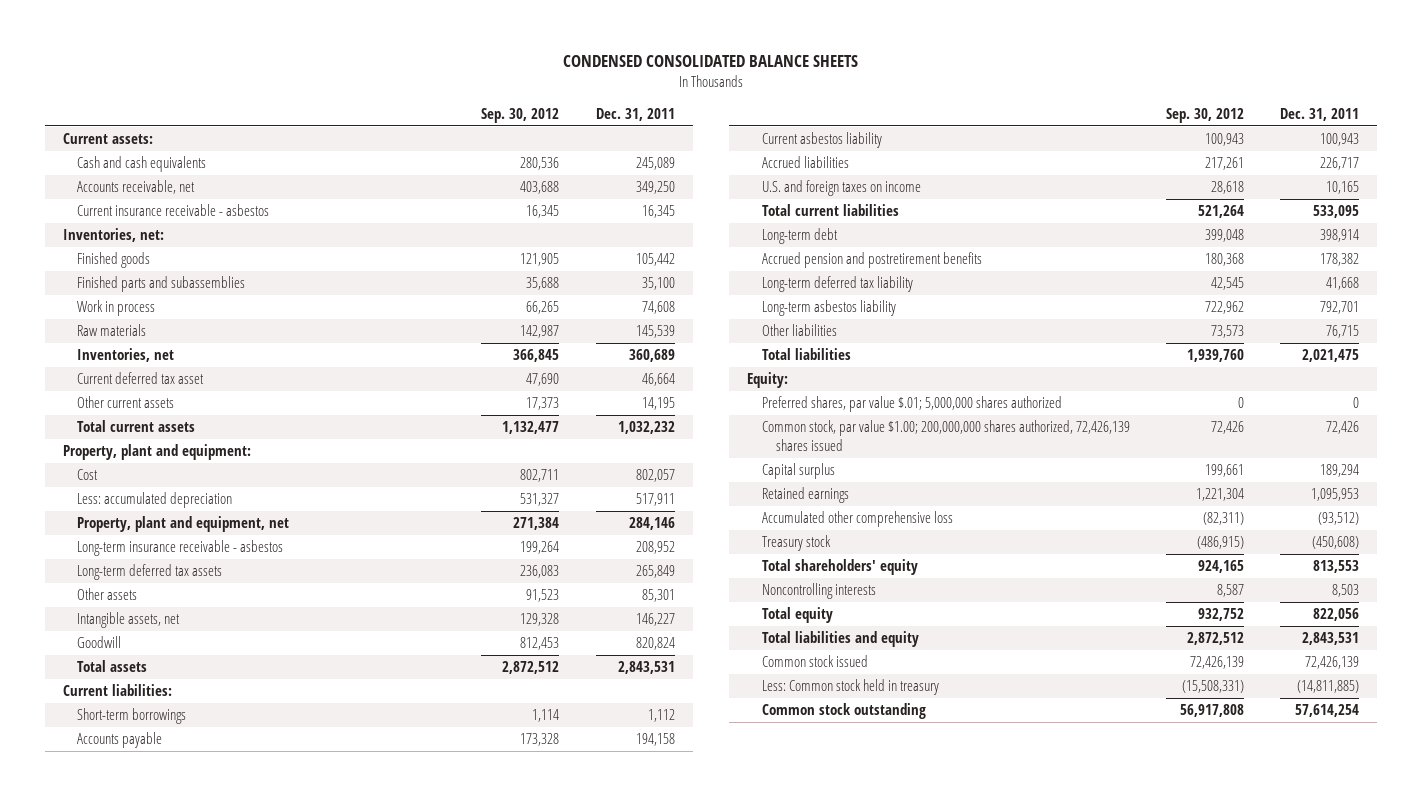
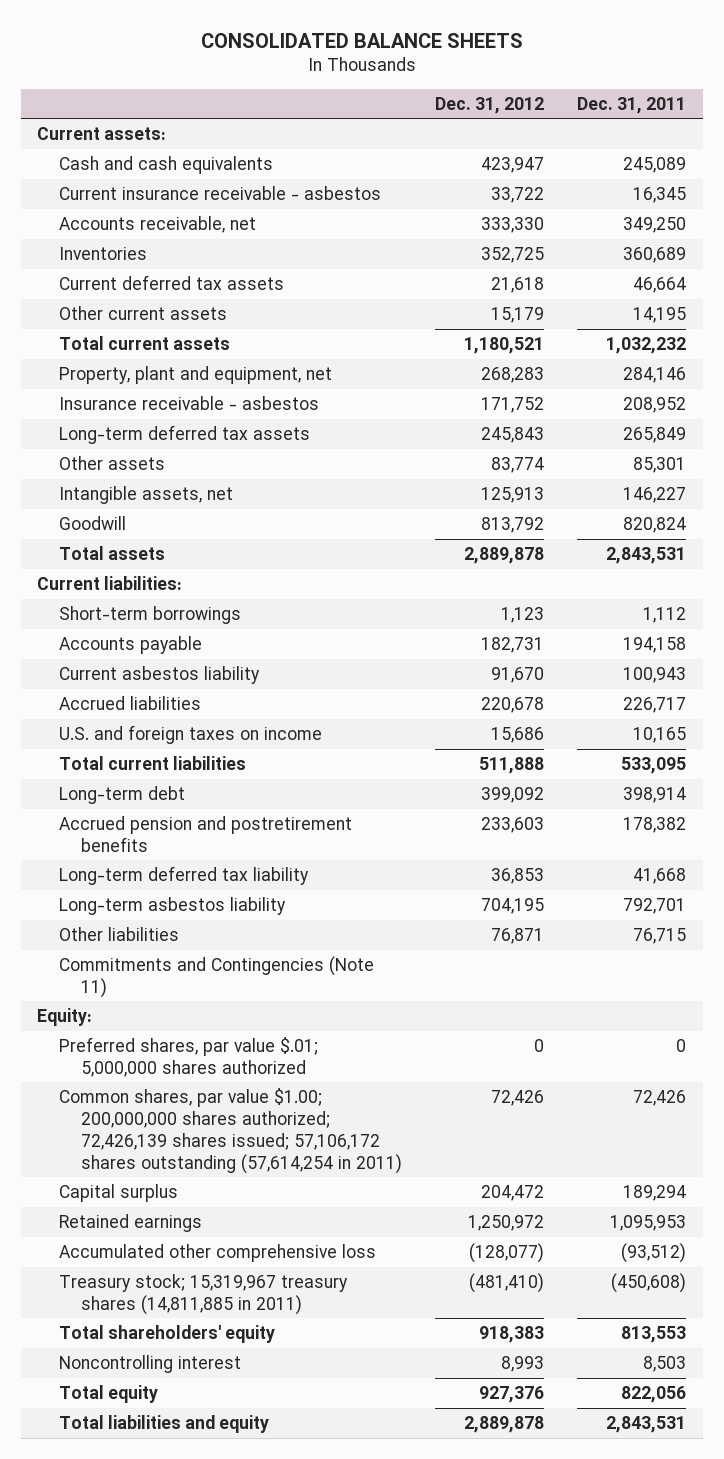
[563,55,859,68] CONDENSED CONSOLIDATED BALANCE SHEETS -> [200,32,523,48] CONSOLIDATED BALANCE SHEETS
[481,107,560,123] Sep. 30, 2012 -> none
none -> [435,96,545,114] Dec. 31, 2012
[62,228,164,243] Inventories, net: -> none
[77,252,151,269] Finished goods -> none
[77,276,246,293] Finished parts and subassemblies -> none
[77,300,156,317] Work in process -> none
[77,324,147,337] Raw materials -> none
[77,180,196,195] Accounts receivable, net -> [59,215,257,233] Accounts receivable, net
[77,348,175,363] Inventories, net -> [59,246,148,260] Inventories
[77,372,205,385] Current deferred tax asset -> [59,274,285,290] Current deferred tax assets
[62,444,251,461] Property, plant and equipment: -> none
[77,469,99,481] Cost -> none
[77,492,233,509] Less: accumulated depreciation -> none
[77,540,284,557] Long-term insurance receivable - asbestos -> [59,395,320,410] Insurance receivable - asbestos
[761,348,851,361] Total liabilities -> none
none -> [59,955,375,998] Commitments and Contingencies (Note 11)
[761,420,1130,451] Common stock, par value $1.00; 200,000,000 shares authorized, 72,426,139 shares issued -> [59,1087,403,1174] Common shares, par value $1.00; 200,000,000 shares authorized; 72,426,139 shares issued; 57,106,172 shares outstanding (57,614,254 in 2011)
[761,535,831,552] Treasury stock -> [59,1273,349,1315] Treasury stock; 15,319,967 treasury shares (14,811,885 in 2011)
[761,583,876,600] Noncontrolling interests -> [59,1354,242,1373] Noncontrolling interest
[761,655,868,668] Common stock issued -> none
[761,679,939,696] Less: Common stock held in treasury -> none
[761,703,926,720] Common stock outstanding -> none

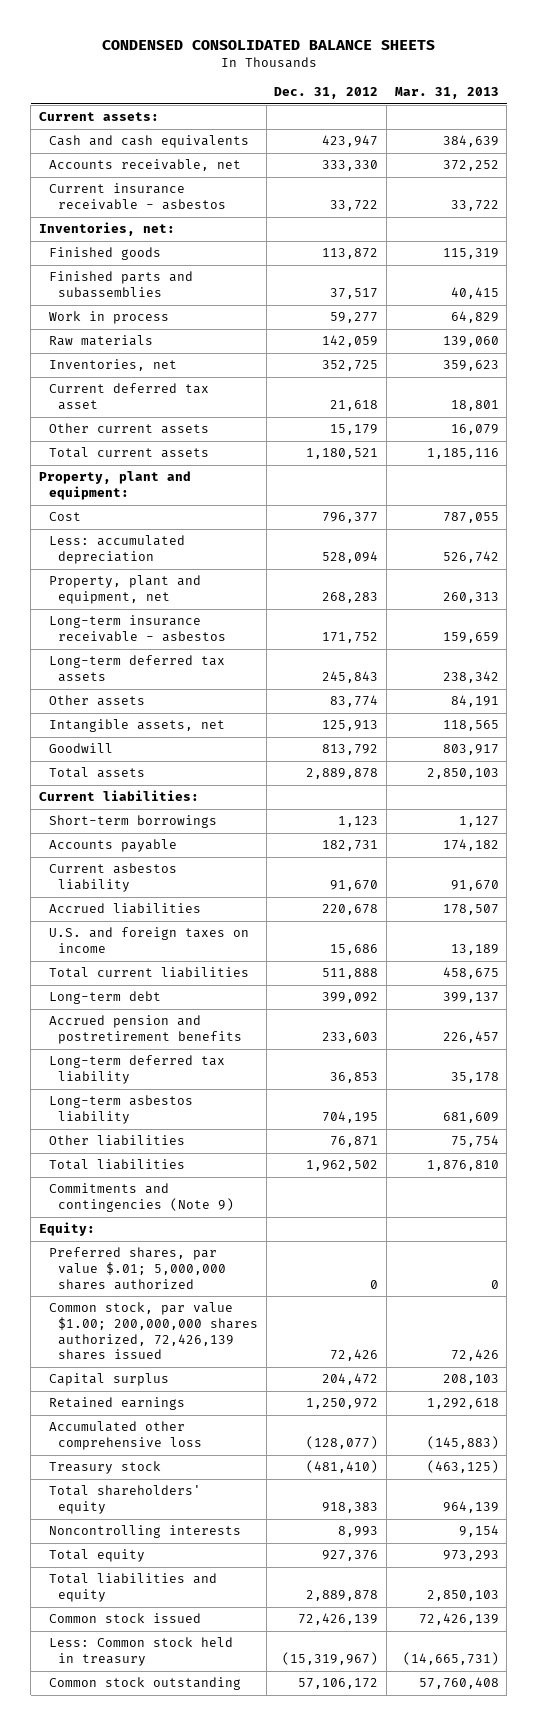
[200,32,523,48] CONSOLIDATED BALANCE SHEETS -> [101,40,435,51] CONDENSED CONSOLIDATED BALANCE SHEETS
[577,96,687,114] Dec. 31, 2011 -> none
none -> [394,86,499,99] Mar. 31, 2013
[59,185,382,200] Current insurance receivable - asbestos -> [48,183,227,211] Current insurance receivable - asbestos
none -> [38,222,175,237] Inventories, net:
none -> [48,247,161,261] Finished goods
none -> [48,271,193,299] Finished parts and subassemblies
none -> [48,311,169,325] Work in process
none -> [48,335,153,347] Raw materials
[59,246,148,260] Inventories -> [48,359,177,372] Inventories, net
[59,274,285,290] Current deferred tax assets -> [48,383,209,411] Current deferred tax asset
none -> [38,471,191,501] Property, plant and equipment:
none -> [48,512,81,522] Cost
none -> [48,535,185,565] Less: accumulated depreciation
[59,395,320,410] Insurance receivable - asbestos -> [48,615,227,643] Long-term insurance receivable - asbestos
none -> [48,1159,185,1171] Total liabilities
[59,955,375,998] Commitments and Contingencies (Note 11) -> [48,1183,235,1213] Commitments and contingencies (Note 9)
[59,1087,403,1174] Common shares, par value $1.00; 200,000,000 shares authorized; 72,426,139 shares issued; 57,106,172 shares outstanding (57,614,254 in 2011) -> [48,1302,259,1361] Common stock, par value $1.00; 200,000,000 shares authorized, 72,426,139 shares issued
[59,1273,349,1315] Treasury stock; 15,319,967 treasury shares (14,811,885 in 2011) -> [48,1461,161,1475] Treasury stock
[59,1354,242,1373] Noncontrolling interest -> [48,1525,241,1539] Noncontrolling interests
none -> [48,1613,201,1624] Common stock issued
none -> [48,1637,233,1667] Less: Common stock held in treasury
none -> [48,1677,241,1691] Common stock outstanding

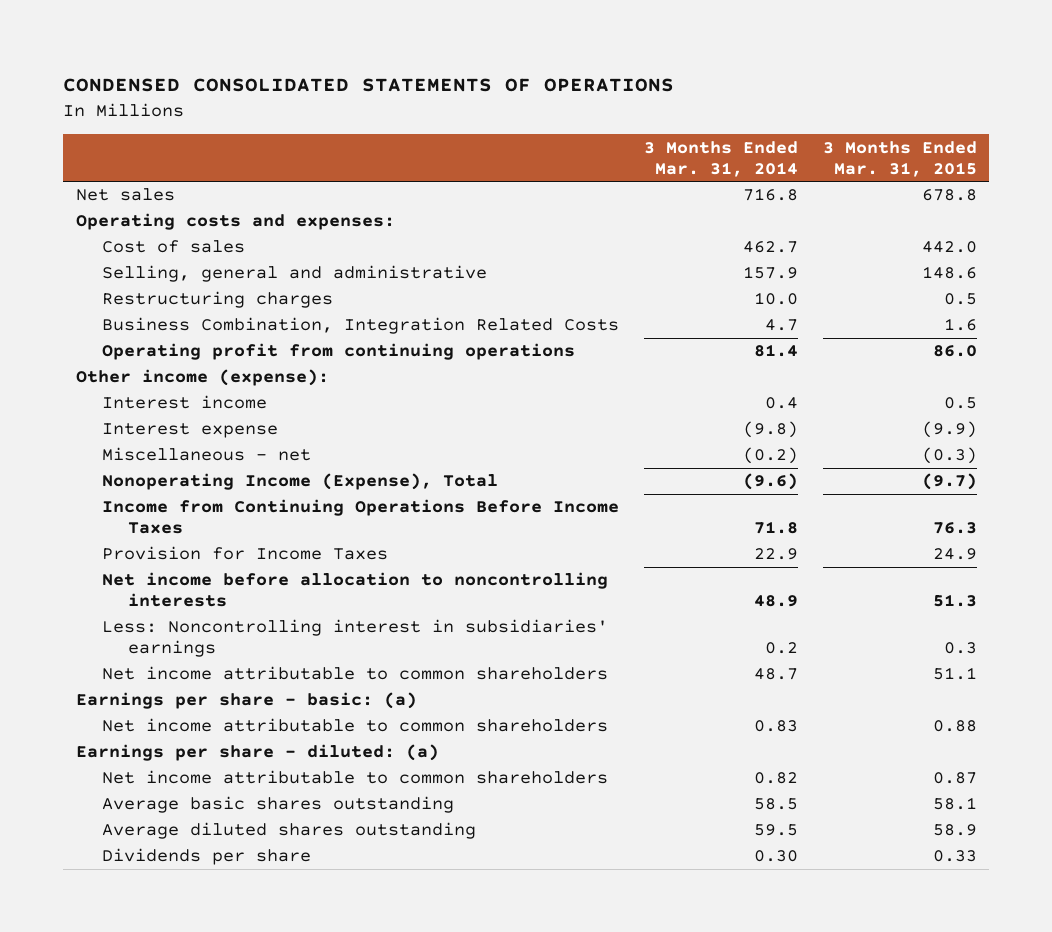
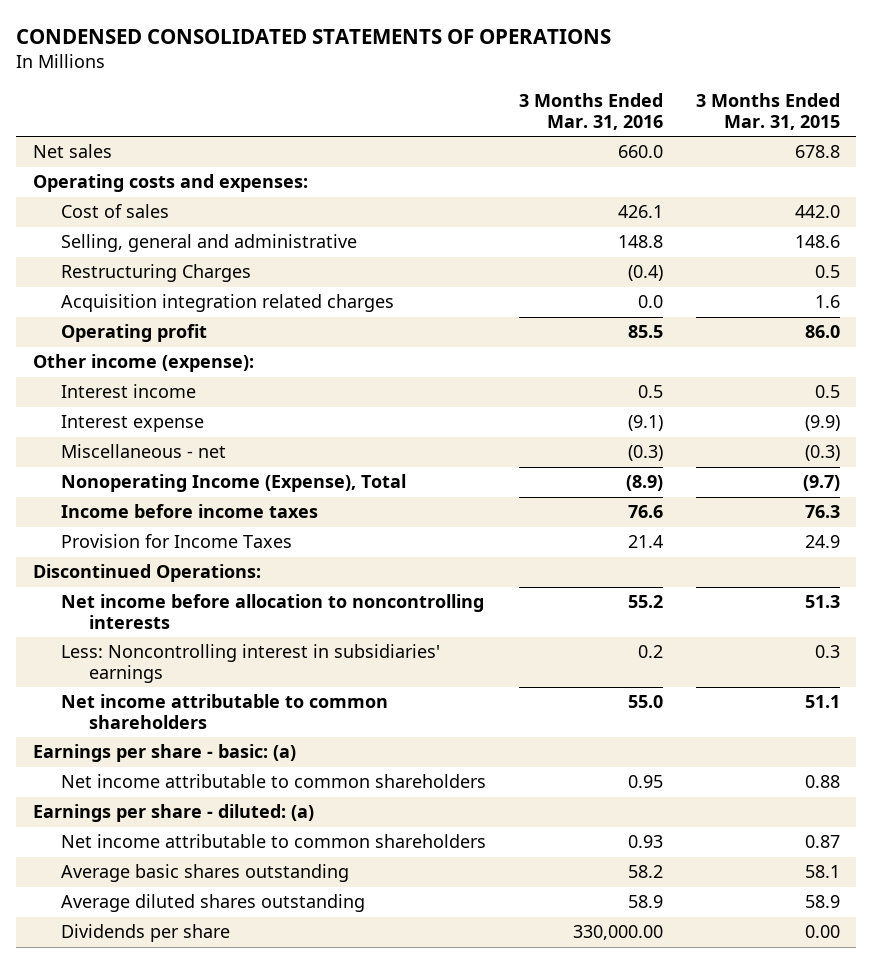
[643,140,798,177] 3 Months Ended Mar. 31, 2014 -> none
none -> [518,93,663,130] 3 Months Ended Mar. 31, 2016
[101,291,333,309] Restructuring charges -> [60,264,251,283] Restructuring Charges
[101,317,619,335] Business Combination, Integration Related Costs -> [60,294,394,313] Acquisition integration related charges
[101,343,575,361] Operating profit from continuing operations -> [60,324,207,343] Operating profit
[101,499,619,535] Income from Continuing Operations Before Income Taxes -> [60,504,318,519] Income before income taxes
none -> [32,564,261,583] Discontinued Operations:
[932,850,977,863] 0.33 -> [804,925,840,939] 0.00

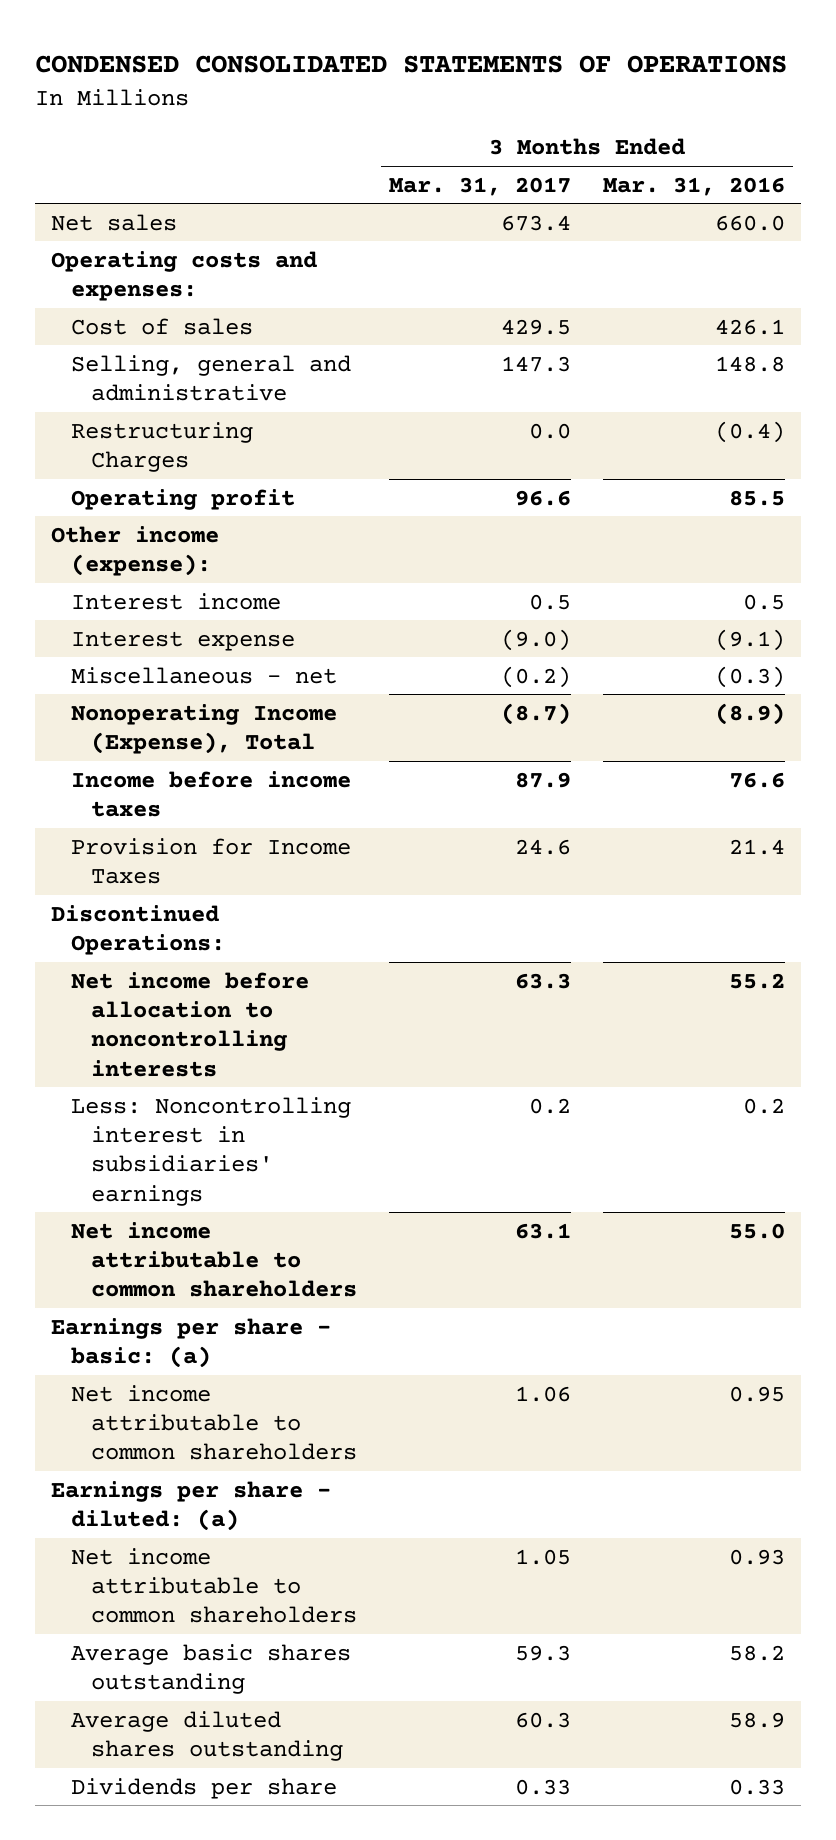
[695,93,840,130] 3 Months Ended Mar. 31, 2015 -> none
none -> [388,176,571,196] Mar. 31, 2017
[60,294,394,313] Acquisition integration related charges -> none
[572,925,663,941] 330,000.00 -> [728,1778,785,1795] 0.33

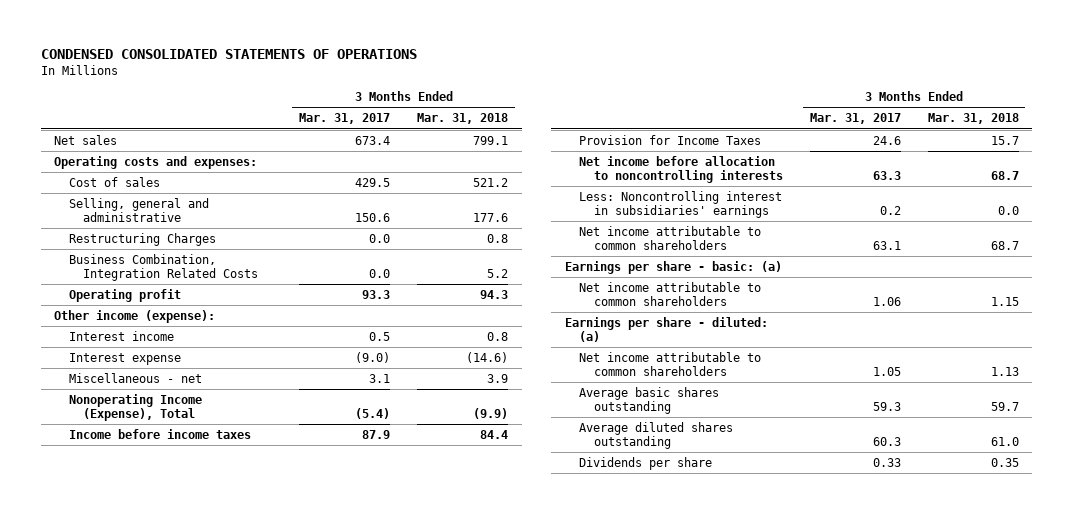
[602,176,785,196] Mar. 31, 2016 -> none
none -> [417,113,509,125] Mar. 31, 2018
[500,355,571,372] 147.3 -> [355,213,391,223] 150.6
none -> [68,253,258,282] Business Combination, Integration Related Costs
[514,489,571,506] 96.6 -> [362,289,391,299] 93.3
[500,665,571,688] (0.2) -> [369,373,391,383] 3.1
[500,702,571,725] (8.7) -> [355,408,391,420] (5.4)
[50,904,225,955] Discontinued Operations: -> none

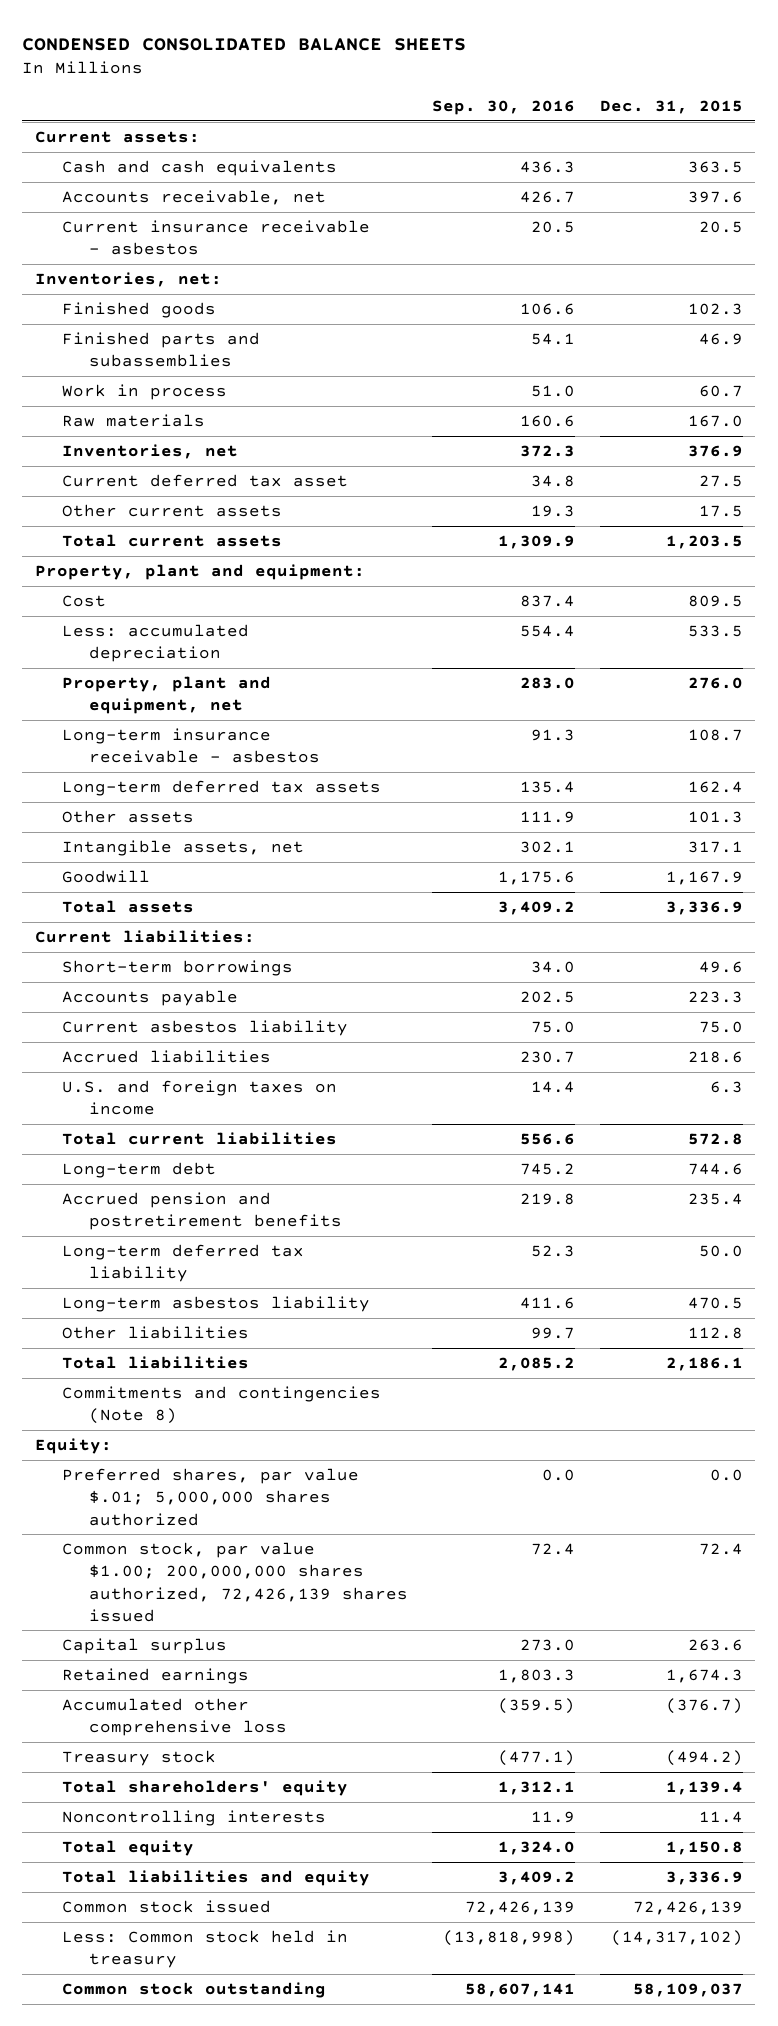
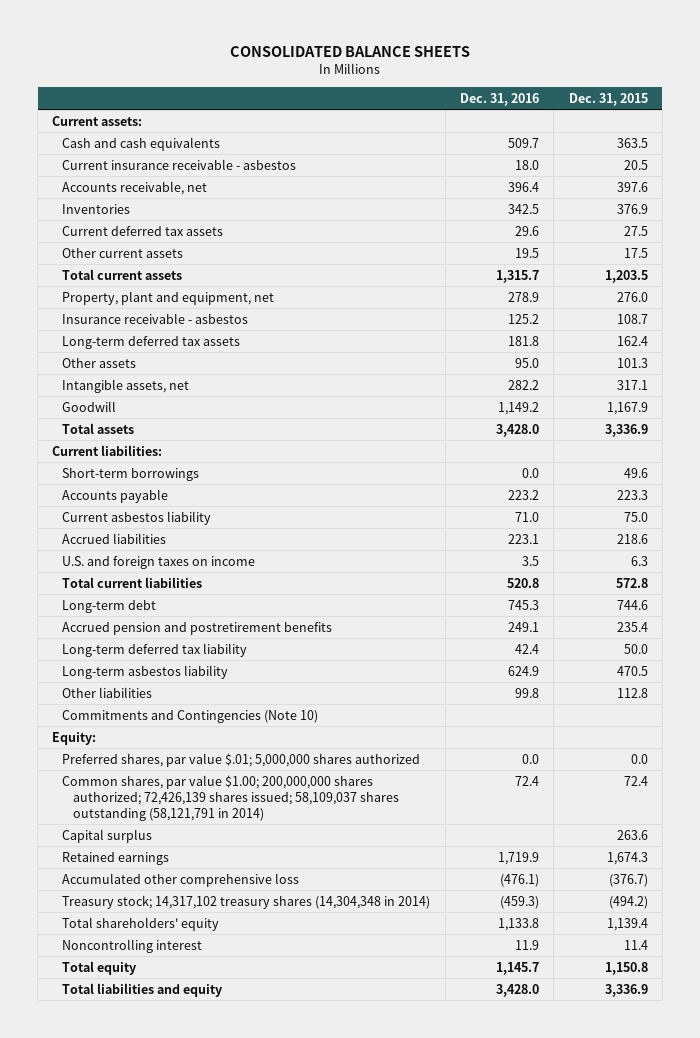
[22,37,467,51] CONDENSED CONSOLIDATED BALANCE SHEETS -> [230,46,471,58] CONSOLIDATED BALANCE SHEETS
[432,100,576,116] Sep. 30, 2016 -> none
none -> [460,92,540,106] Dec. 31, 2016
[34,272,222,288] Inventories, net: -> none
[61,302,216,319] Finished goods -> none
[61,332,260,368] Finished parts and subassemblies -> none
[61,384,227,401] Work in process -> none
[61,414,205,428] Raw materials -> none
[61,190,326,206] Accounts receivable, net -> [62,180,208,195] Accounts receivable, net
[61,444,238,460] Inventories, net -> [62,203,131,214] Inventories
[61,474,348,488] Current deferred tax asset -> [62,225,224,236] Current deferred tax assets
[34,564,365,581] Property, plant and equipment: -> none
[61,595,106,608] Cost -> none
[61,624,249,663] Less: accumulated depreciation -> none
[61,728,320,764] Long-term insurance receivable - asbestos -> [62,312,249,324] Insurance receivable - asbestos
[61,1356,249,1370] Total liabilities -> none
[61,1386,381,1425] Commitments and contingencies (Note 8) -> [62,709,319,723] Commitments and Contingencies (Note 10)
[61,1542,408,1622] Common stock, par value $1.00; 200,000,000 shares authorized, 72,426,139 shares issued -> [62,774,399,821] Common shares, par value $1.00; 200,000,000 shares authorized; 72,426,139 shares issued; 58,109,037 shares outstanding (58,121,791 in 2014)
[61,1750,216,1767] Treasury stock -> [62,894,431,909] Treasury stock; 14,317,102 treasury shares (14,304,348 in 2014)
[61,1810,326,1827] Noncontrolling interests -> [62,938,203,953] Noncontrolling interest
[61,1900,271,1914] Common stock issued -> none
[61,1930,348,1969] Less: Common stock held in treasury -> none
[61,1982,326,1999] Common stock outstanding -> none

